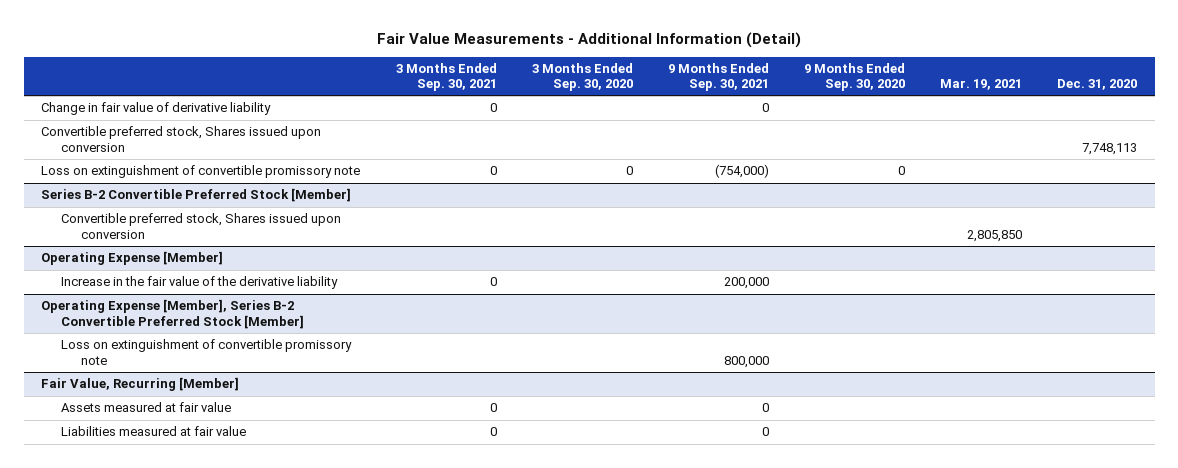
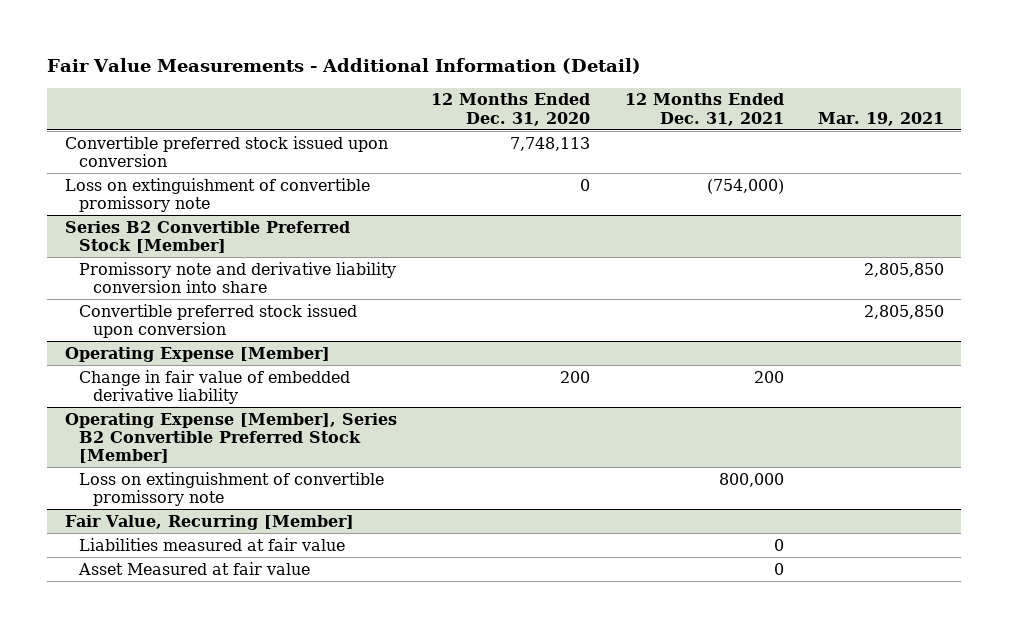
[395,63,497,92] 3 Months Ended Sep. 30, 2021 -> none
[531,63,633,92] 3 Months Ended Sep. 30, 2020 -> none
[667,63,769,92] 9 Months Ended Sep. 30, 2021 -> none
[803,63,905,92] 9 Months Ended Sep. 30, 2020 -> none
[1056,79,1137,91] Dec. 31, 2020 -> none
none -> [431,93,591,126] 12 Months Ended Dec. 31, 2020
none -> [624,93,784,126] 12 Months Ended Dec. 31, 2021
[41,102,272,116] Change in fair value of derivative liability -> none
[41,126,322,152] Convertible preferred stock, Shares issued upon conversion -> [64,135,388,167] Convertible preferred stock issued upon conversion
[41,188,352,203] Series B-2 Convertible Preferred Stock [Member] -> [64,220,350,253] Series B2 Convertible Preferred Stock [Member]
none -> [78,261,396,293] Promissory note and derivative liability conversion into share
[61,213,342,239] Convertible preferred stock, Shares issued upon conversion -> [78,303,357,338] Convertible preferred stock issued upon conversion
[61,276,339,290] Increase in the fair value of the derivative liability -> [78,369,350,404] Change in fair value of embedded derivative liability
[41,299,305,329] Operating Expense [Member], Series B-2 Convertible Preferred Stock [Member] -> [64,412,397,464] Operating Expense [Member], Series B2 Convertible Preferred Stock [Member]
[61,402,232,413] Assets measured at fair value -> none
none -> [77,561,310,575] Asset Measured at fair value

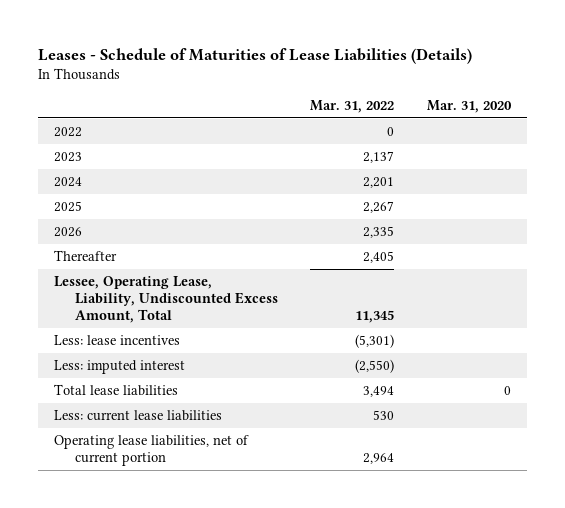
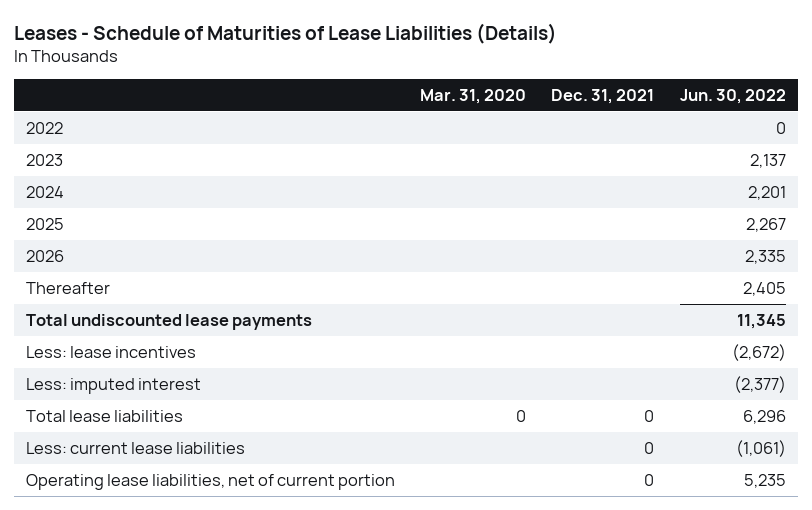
[310,100,395,114] Mar. 31, 2022 -> none
none -> [551,88,655,104] Dec. 31, 2021
none -> [679,88,786,104] Jun. 30, 2022
[53,275,278,324] Lessee, Operating Lease, Liability, Undiscounted Excess Amount, Total -> [26,314,313,331] Total undiscounted lease payments

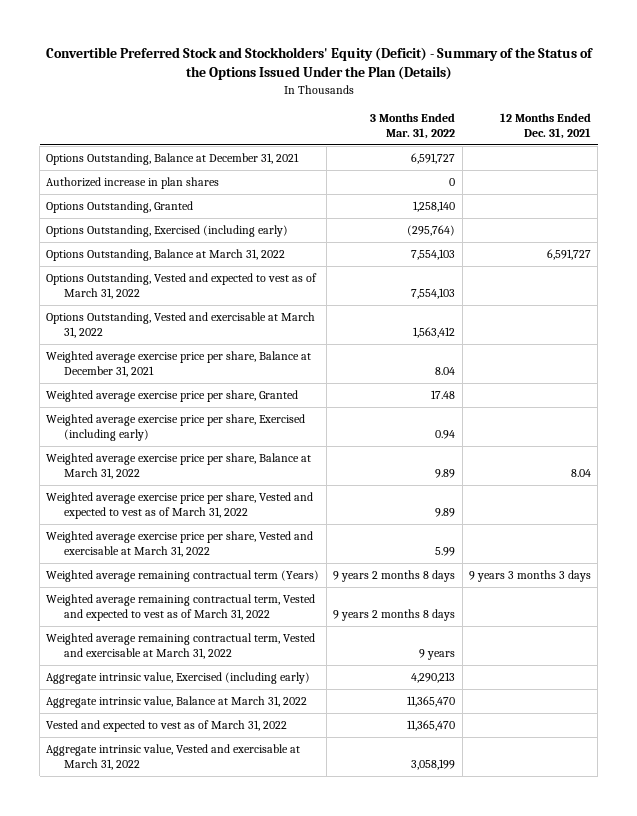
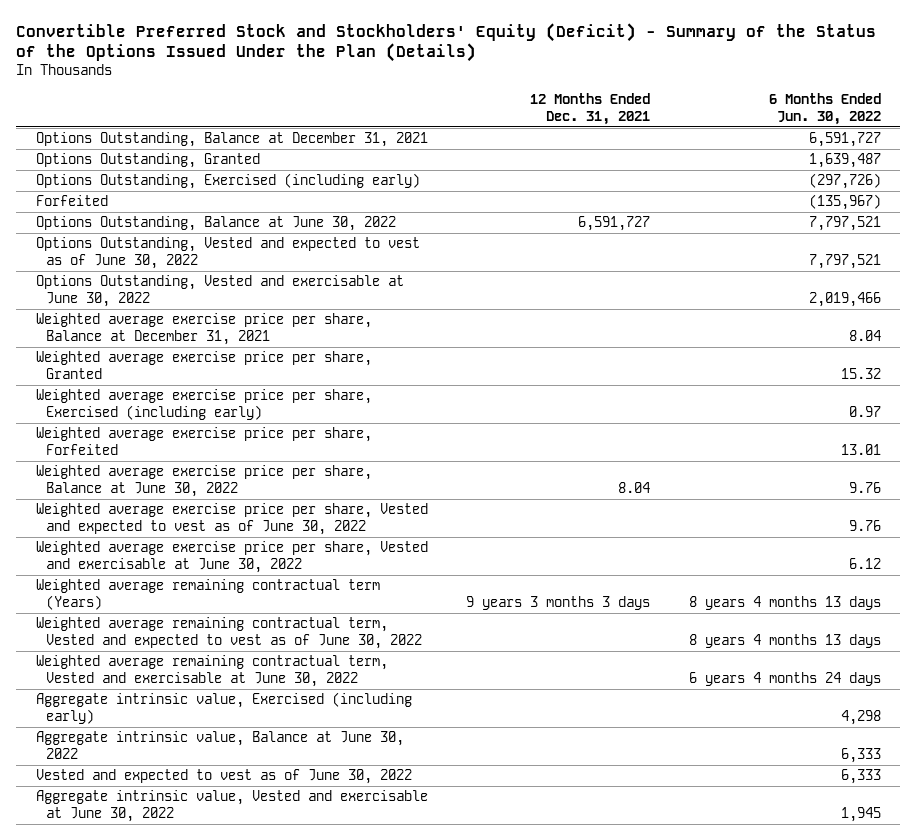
[370,113,456,139] 3 Months Ended Mar. 31, 2022 -> none
none -> [768,92,881,125] 6 Months Ended Jun. 30, 2022
[46,177,220,190] Authorized increase in plan shares -> none
none -> [35,195,108,207] Forfeited
[46,249,286,262] Options Outstanding, Balance at March 31, 2022 -> [35,216,396,232] Options Outstanding, Balance at June 30, 2022
[46,273,318,299] Options Outstanding, Vested and expected to vest as of March 31, 2022 -> [35,237,420,270] Options Outstanding, Vested and expected to vest as of June 30, 2022
[46,312,316,338] Options Outstanding, Vested and exercisable at March 31, 2022 -> [35,275,404,308] Options Outstanding, Vested and exercisable at June 30, 2022
none -> [35,427,372,456] Weighted average exercise price per share, Forfeited
[46,453,312,479] Weighted average exercise price per share, Balance at March 31, 2022 -> [35,465,372,498] Weighted average exercise price per share, Balance at June 30, 2022
[46,492,314,519] Weighted average exercise price per share, Vested and expected to vest as of March 31, 2022 -> [35,503,428,536] Weighted average exercise price per share, Vested and expected to vest as of June 30, 2022
[46,531,314,557] Weighted average exercise price per share, Vested and exercisable at March 31, 2022 -> [35,541,428,574] Weighted average exercise price per share, Vested and exercisable at June 30, 2022
[46,594,316,621] Weighted average remaining contractual term, Vested and expected to vest as of March 31, 2022 -> [35,617,422,650] Weighted average remaining contractual term, Vested and expected to vest as of June 30, 2022
[46,633,316,659] Weighted average remaining contractual term, Vested and exercisable at March 31, 2022 -> [35,655,388,688] Weighted average remaining contractual term, Vested and exercisable at June 30, 2022
[46,696,308,709] Aggregate intrinsic value, Balance at March 31, 2022 -> [35,731,404,760] Aggregate intrinsic value, Balance at June 30, 2022
[46,720,288,733] Vested and expected to vest as of March 31, 2022 -> [35,769,412,785] Vested and expected to vest as of June 30, 2022
[46,744,301,770] Aggregate intrinsic value, Vested and exercisable at March 31, 2022 -> [35,790,428,823] Aggregate intrinsic value, Vested and exercisable at June 30, 2022

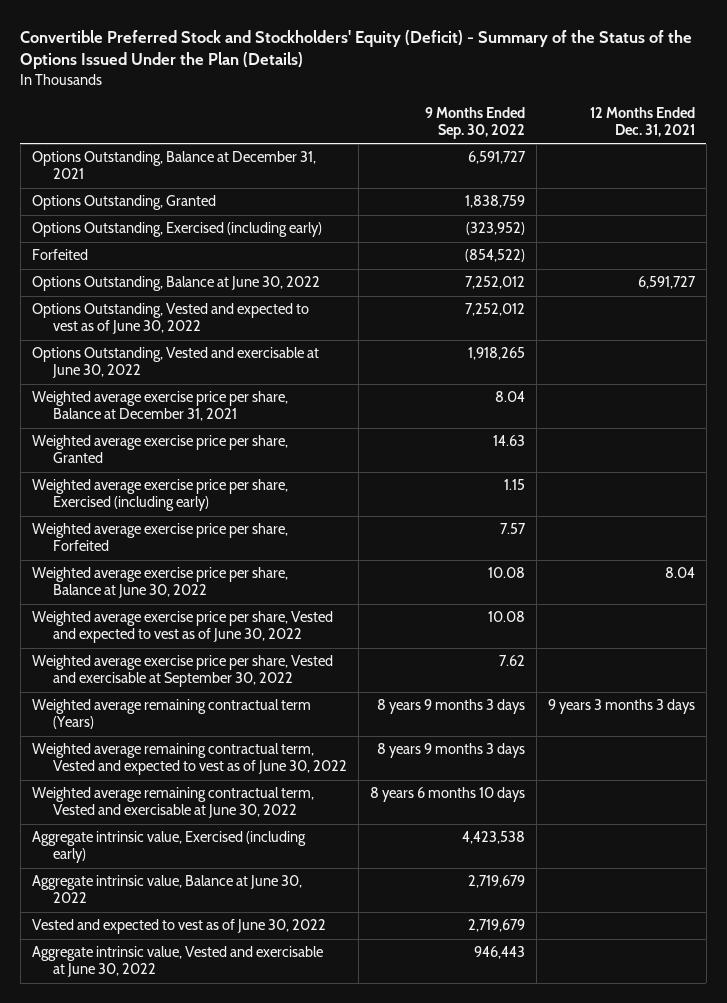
[768,92,881,125] 6 Months Ended Jun. 30, 2022 -> none
none -> [424,106,525,139] 9 Months Ended Sep. 30, 2022
[35,541,428,574] Weighted average exercise price per share, Vested and exercisable at June 30, 2022 -> [31,655,333,688] Weighted average exercise price per share, Vested and exercisable at September 30, 2022

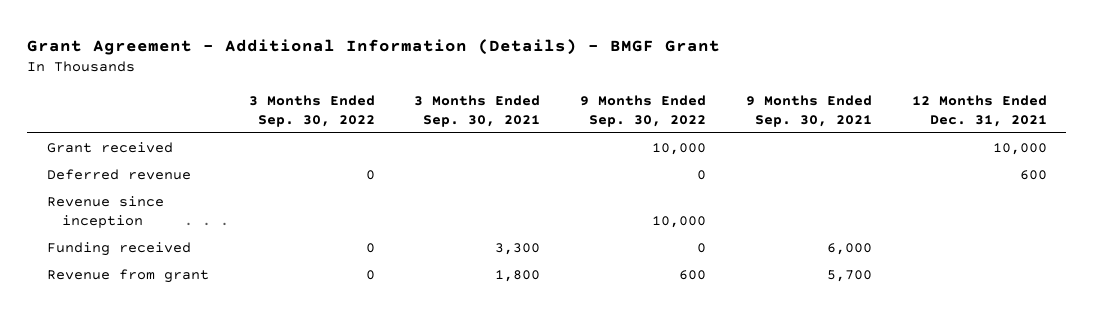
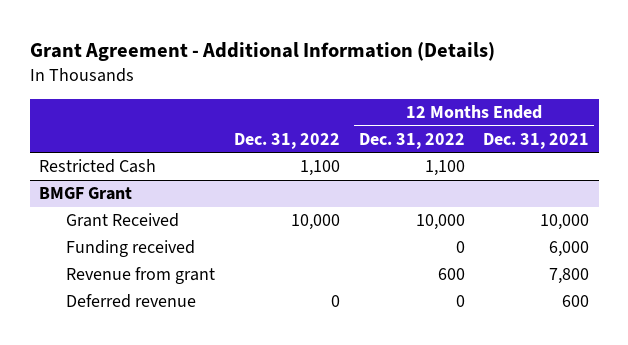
[27,38,721,55] Grant Agreement - Additional Information (Details) - BMGF Grant -> [29,42,495,62] Grant Agreement - Additional Information (Details)
[248,94,375,127] 3 Months Ended Sep. 30, 2022 -> none
[414,94,541,127] 3 Months Ended Sep. 30, 2021 -> none
[580,94,707,127] 9 Months Ended Sep. 30, 2022 -> none
[745,94,872,127] 9 Months Ended Sep. 30, 2021 -> none
none -> [234,133,341,150] Dec. 31, 2022
none -> [358,133,465,150] Dec. 31, 2022
[47,141,174,153] Grant received -> none
[47,168,192,180] Deferred revenue -> none
[47,195,165,229] Revenue since inception -> none
[47,241,192,256] Funding received -> none
[47,268,210,283] Revenue from grant -> none
none -> [38,159,156,174] Restricted Cash
none -> [38,187,132,201] BMGF Grant
none -> [66,213,180,228] Grant Received
none -> [66,240,196,258] Funding received
none -> [66,267,216,285] Revenue from grant
none -> [66,294,197,309] Deferred revenue

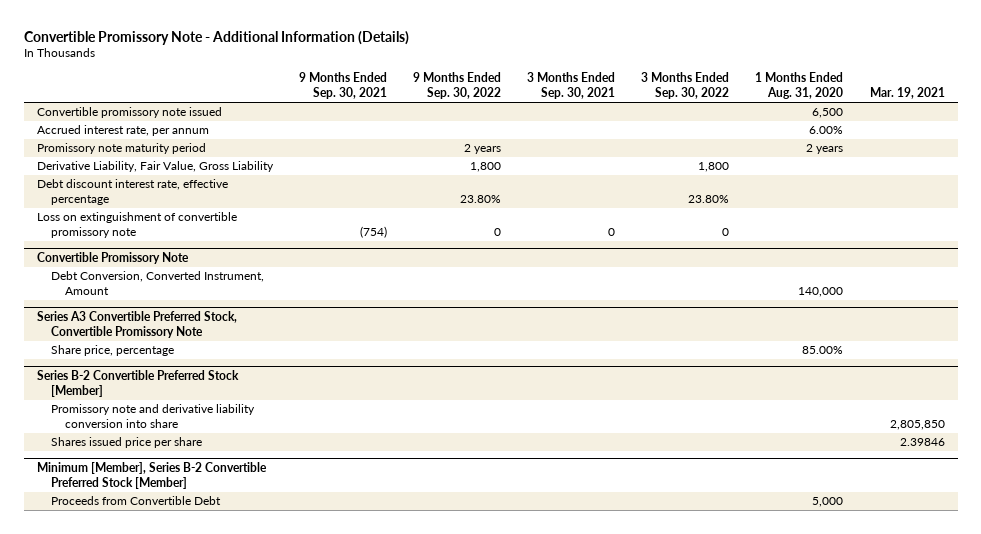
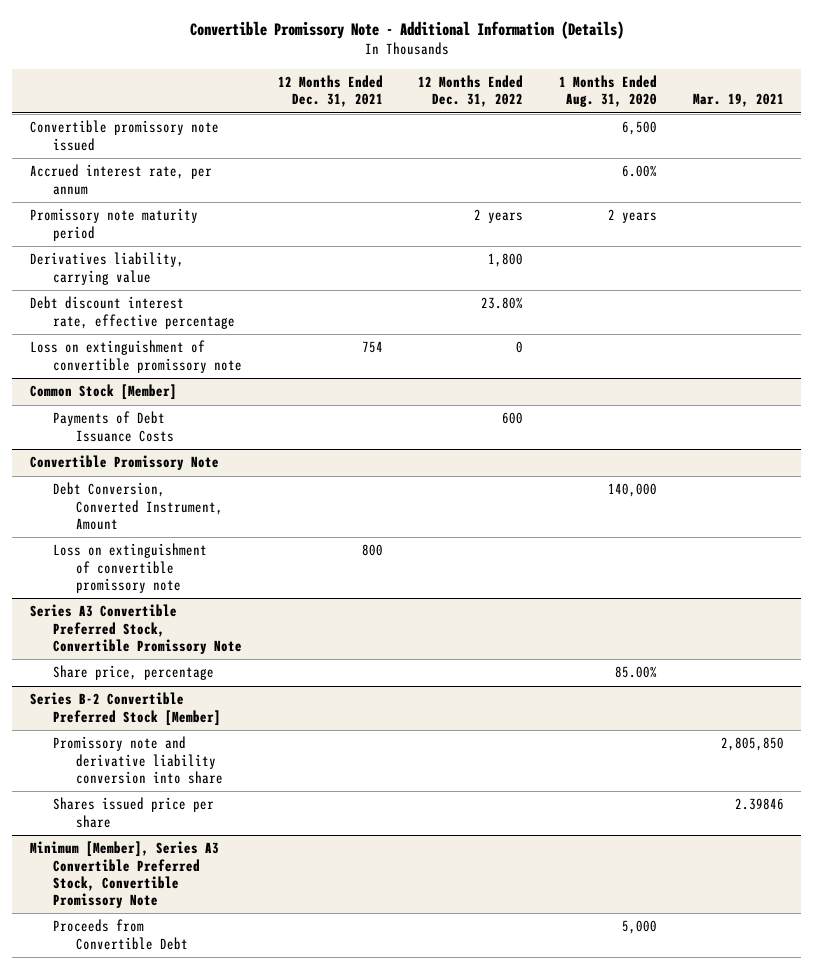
[299,72,388,100] 9 Months Ended Sep. 30, 2021 -> none
[413,72,502,100] 9 Months Ended Sep. 30, 2022 -> none
[527,72,616,100] 3 Months Ended Sep. 30, 2021 -> none
[641,72,730,100] 3 Months Ended Sep. 30, 2022 -> none
none -> [277,74,383,108] 12 Months Ended Dec. 31, 2021
none -> [418,74,524,108] 12 Months Ended Dec. 31, 2022
[36,161,274,173] Derivative Liability, Fair Value, Gross Liability -> [30,252,185,285] Derivatives liability, carrying value
none -> [30,384,178,401] Common Stock [Member]
none -> [52,411,174,442] Payments of Debt Issuance Costs
none -> [52,543,207,593] Loss on extinguishment of convertible promissory note
[36,461,267,489] Minimum [Member], Series B-2 Convertible Preferred Stock [Member] -> [30,841,220,909] Minimum [Member], Series A3 Convertible Preferred Stock, Convertible Promissory Note

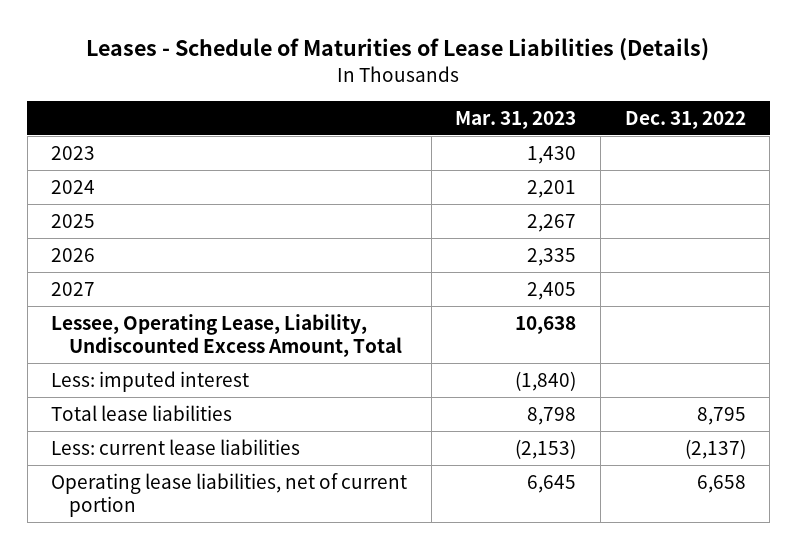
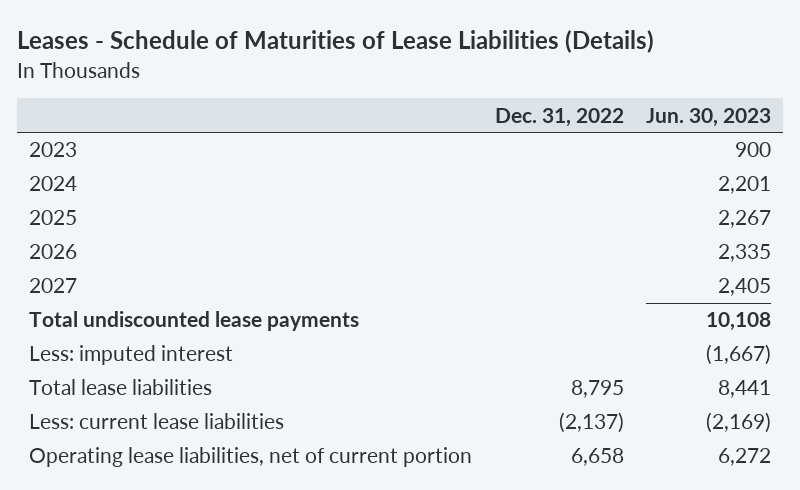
[455,110,577,129] Mar. 31, 2023 -> none
none -> [646,107,772,127] Jun. 30, 2023
[51,313,403,358] Lessee, Operating Lease, Liability, Undiscounted Excess Amount, Total -> [28,311,359,332] Total undiscounted lease payments

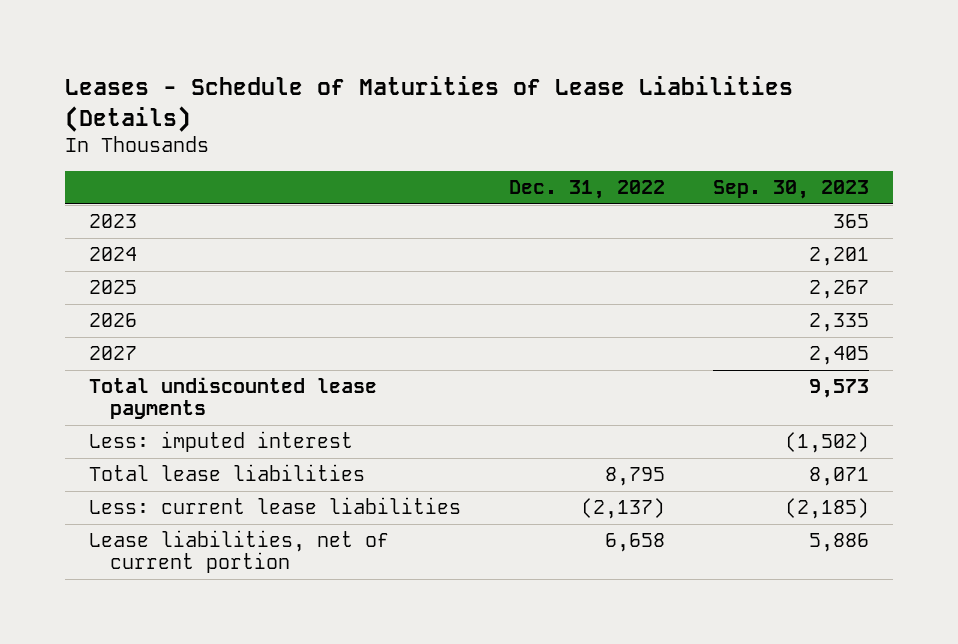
[646,107,772,127] Jun. 30, 2023 -> none
none -> [712,180,869,200] Sep. 30, 2023
[28,447,472,468] Operating lease liabilities, net of current portion -> [89,530,390,574] Lease liabilities, net of current portion

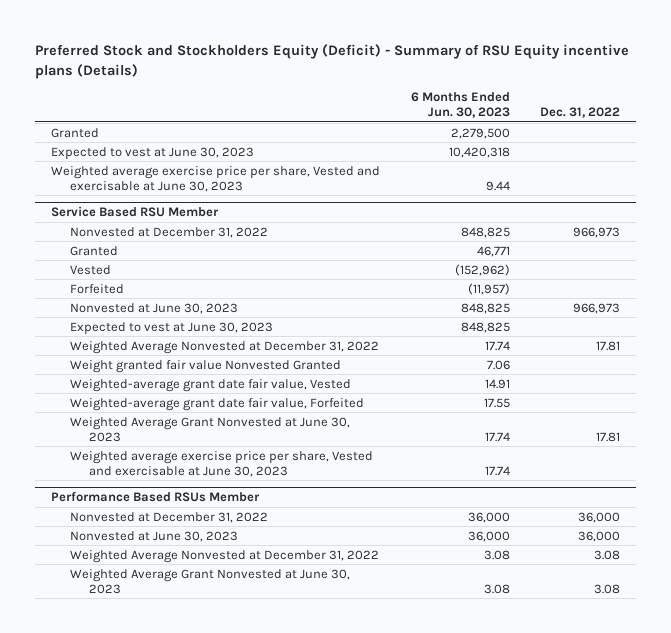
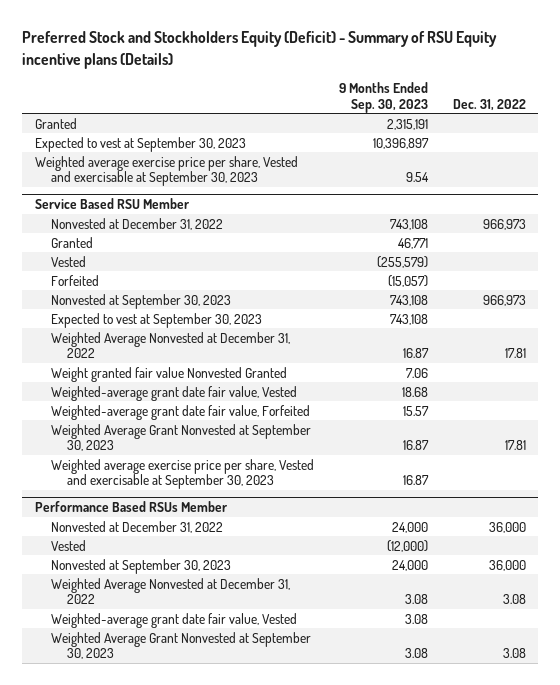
[410,92,510,119] 6 Months Ended Jun. 30, 2023 -> none
none -> [338,81,428,113] 9 Months Ended Sep. 30, 2023
[50,146,254,160] Expected to vest at June 30, 2023 -> [34,136,246,152] Expected to vest at September 30, 2023
[50,165,380,192] Weighted average exercise price per share, Vested and exercisable at June 30, 2023 -> [34,155,298,187] Weighted average exercise price per share, Vested and exercisable at September 30, 2023
[69,302,238,314] Nonvested at June 30, 2023 -> [50,293,231,309] Nonvested at September 30, 2023
[69,321,273,335] Expected to vest at June 30, 2023 -> [50,312,262,328] Expected to vest at September 30, 2023
[69,416,350,442] Weighted Average Grant Nonvested at June 30, 2023 -> [50,423,311,452] Weighted Average Grant Nonvested at September 30, 2023
[69,450,373,477] Weighted average exercise price per share, Vested and exercisable at June 30, 2023 -> [50,458,314,490] Weighted average exercise price per share, Vested and exercisable at September 30, 2023
none -> [50,539,86,551] Vested
[69,530,238,542] Nonvested at June 30, 2023 -> [50,558,231,574] Nonvested at September 30, 2023
none -> [50,612,297,628] Weighted-average grant date fair value, Vested
[69,568,350,594] Weighted Average Grant Nonvested at June 30, 2023 -> [50,631,311,660] Weighted Average Grant Nonvested at September 30, 2023

